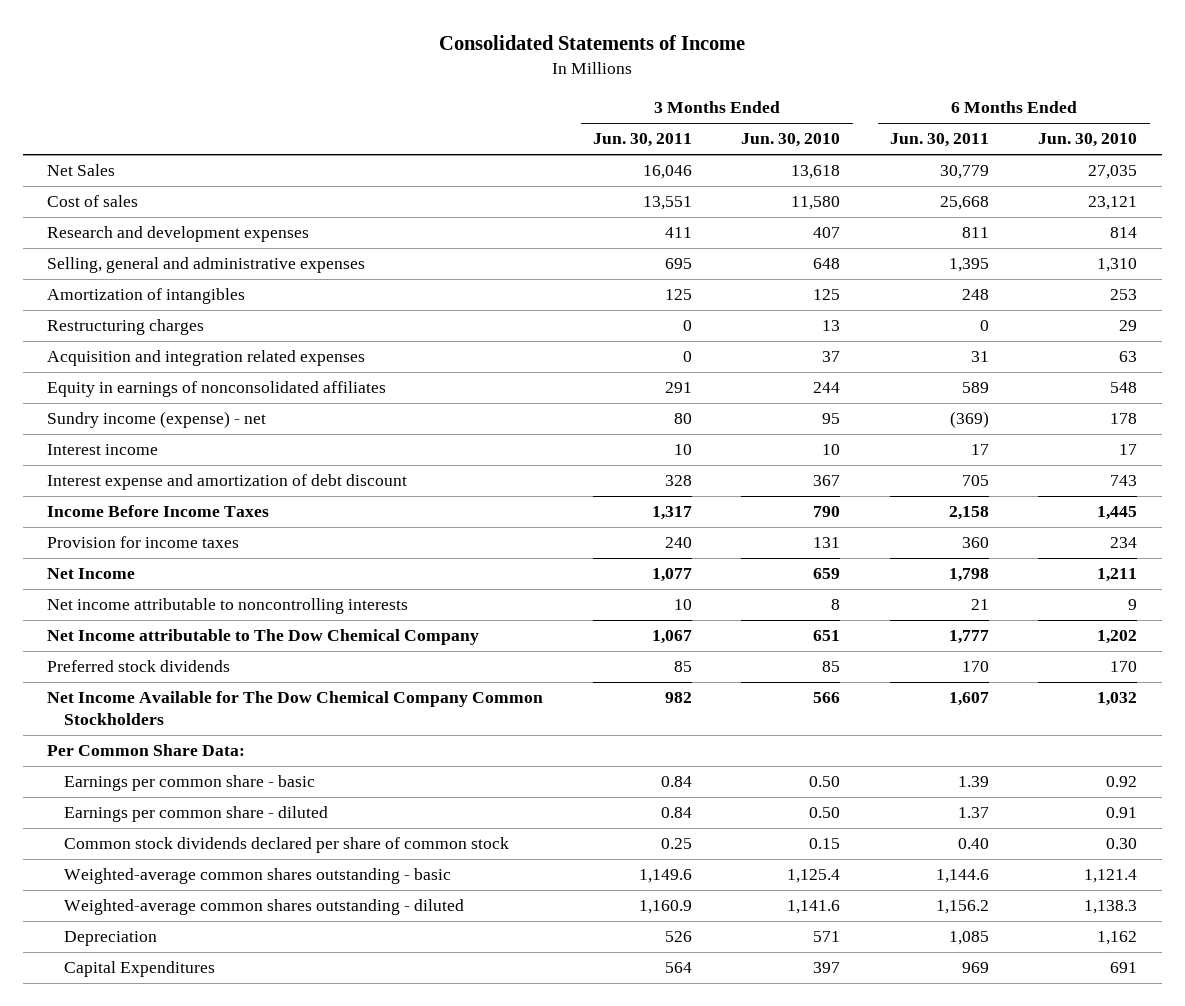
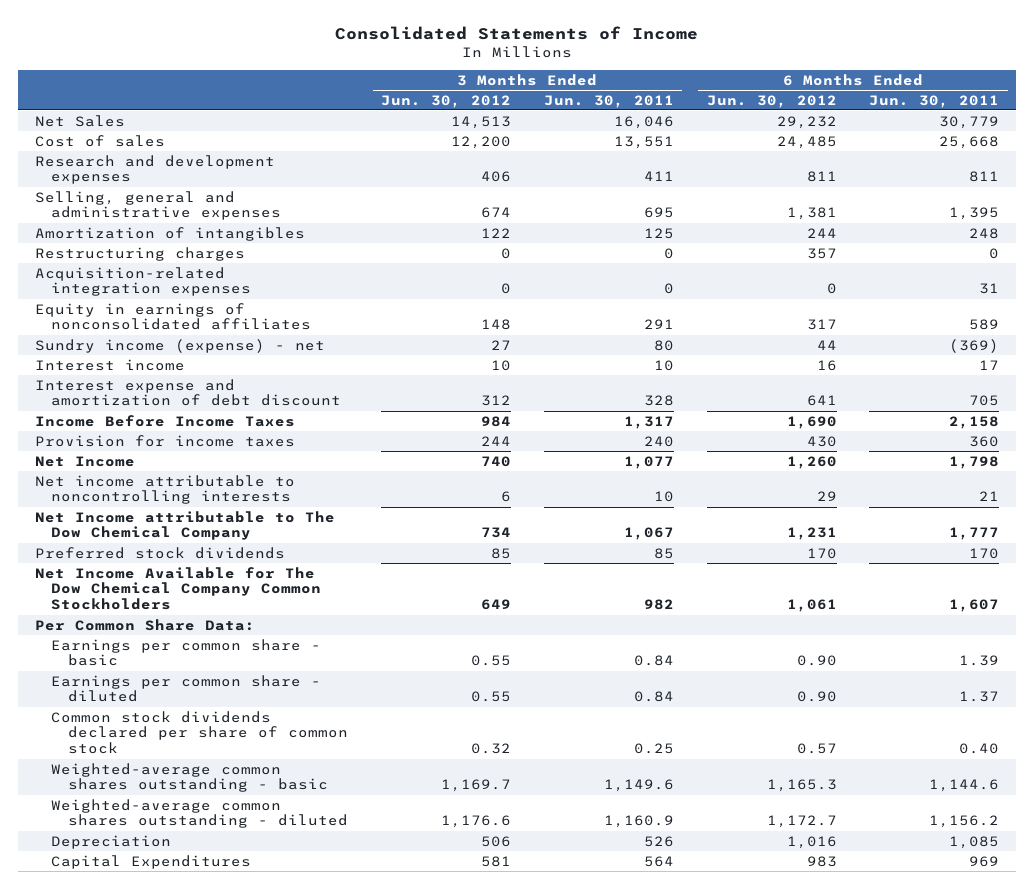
[741,133,841,148] Jun. 30, 2010 -> none
[1038,133,1138,148] Jun. 30, 2010 -> none
none -> [380,94,511,108] Jun. 30, 2012
none -> [706,94,837,108] Jun. 30, 2012
[47,350,366,367] Acquisition and integration related expenses -> [34,266,252,297] Acquisition-related integration expenses

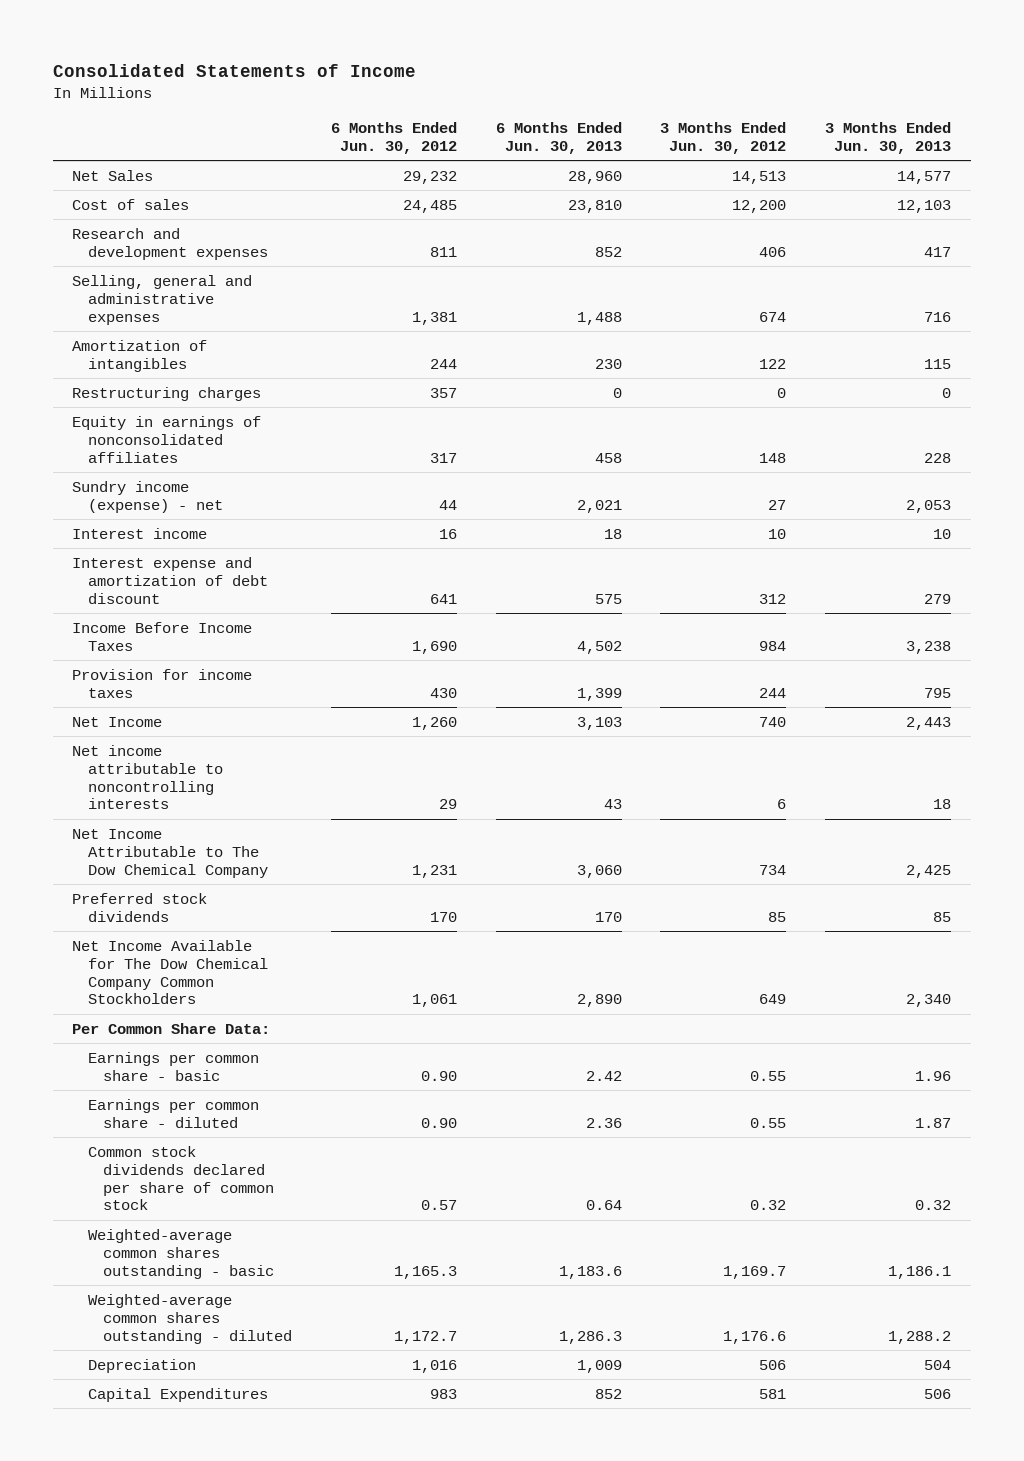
[543,94,674,108] Jun. 30, 2011 -> none
[869,94,1000,108] Jun. 30, 2011 -> none
none -> [495,121,622,154] 6 Months Ended Jun. 30, 2013
none -> [825,121,952,154] 3 Months Ended Jun. 30, 2013
[34,266,252,297] Acquisition-related integration expenses -> none
[34,510,335,541] Net Income attributable to The Dow Chemical Company -> [72,828,268,878] Net Income Attributable to The Dow Chemical Company

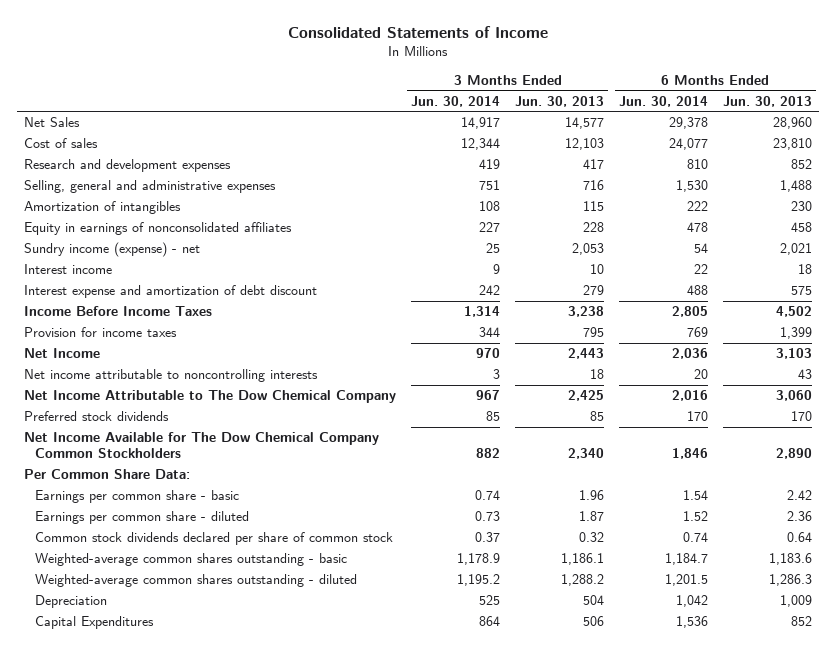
[330,121,457,154] 6 Months Ended Jun. 30, 2012 -> none
[660,121,787,154] 3 Months Ended Jun. 30, 2012 -> none
none -> [411,95,501,107] Jun. 30, 2014
none -> [618,95,708,107] Jun. 30, 2014
[72,386,262,401] Restructuring charges -> none

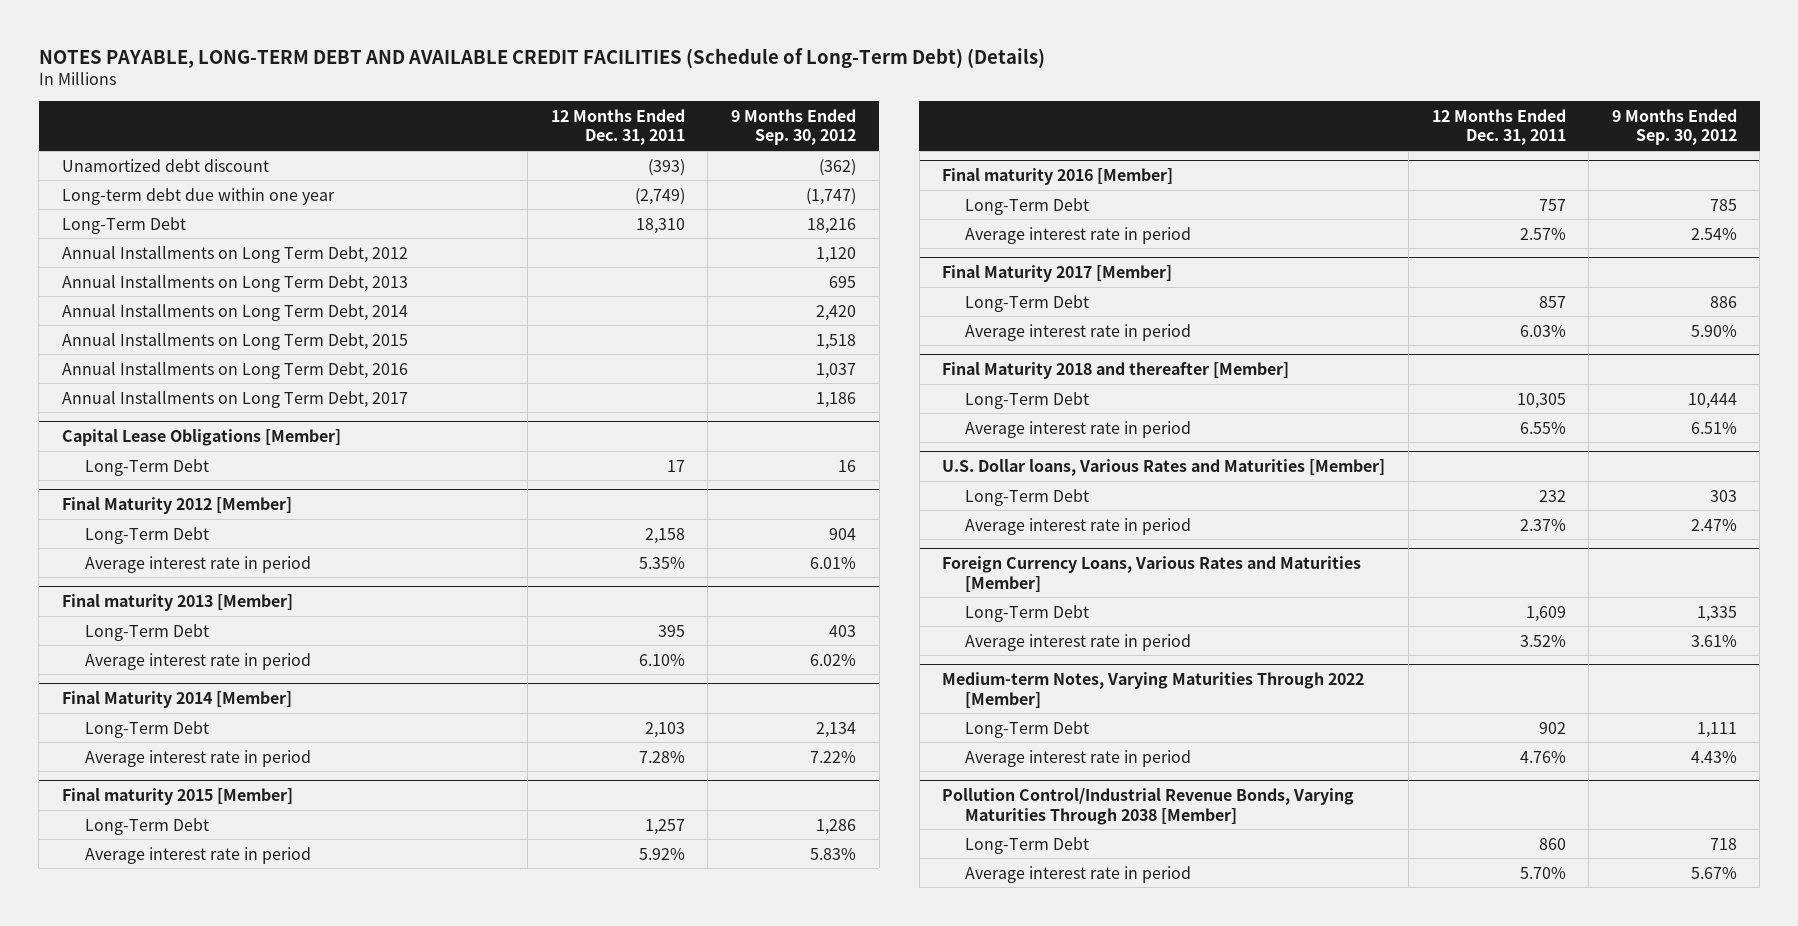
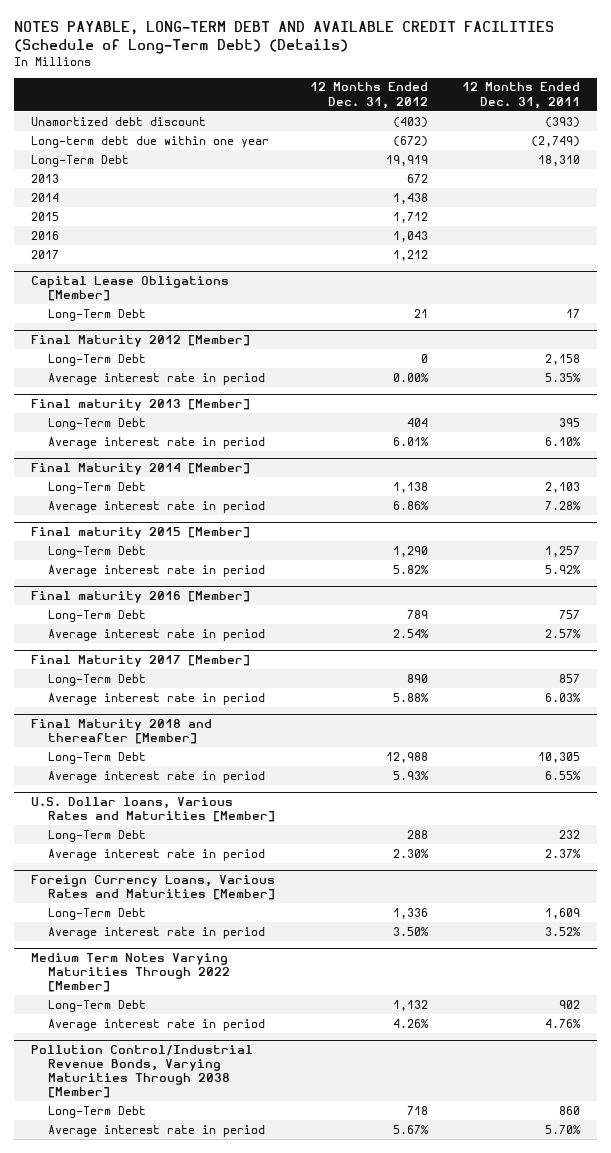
[730,108,856,146] 9 Months Ended Sep. 30, 2012 -> none
none -> [309,82,428,109] 12 Months Ended Dec. 31, 2012
[61,390,408,408] Annual Installments on Long Term Debt, 2017 -> none
[61,245,408,263] Annual Installments on Long Term Debt, 2012 -> [31,173,60,183] 2013
[61,274,408,292] Annual Installments on Long Term Debt, 2013 -> [31,192,60,202] 2014
[61,303,408,321] Annual Installments on Long Term Debt, 2014 -> [31,211,60,221] 2015
[61,332,408,350] Annual Installments on Long Term Debt, 2015 -> [31,230,60,240] 2016
[61,361,408,379] Annual Installments on Long Term Debt, 2016 -> [31,249,60,259] 2017
[942,672,1365,708] Medium-term Notes, Varying Maturities Through 2022 [Member] -> [31,952,230,993] Medium Term Notes Varying Maturities Through 2022 [Member]

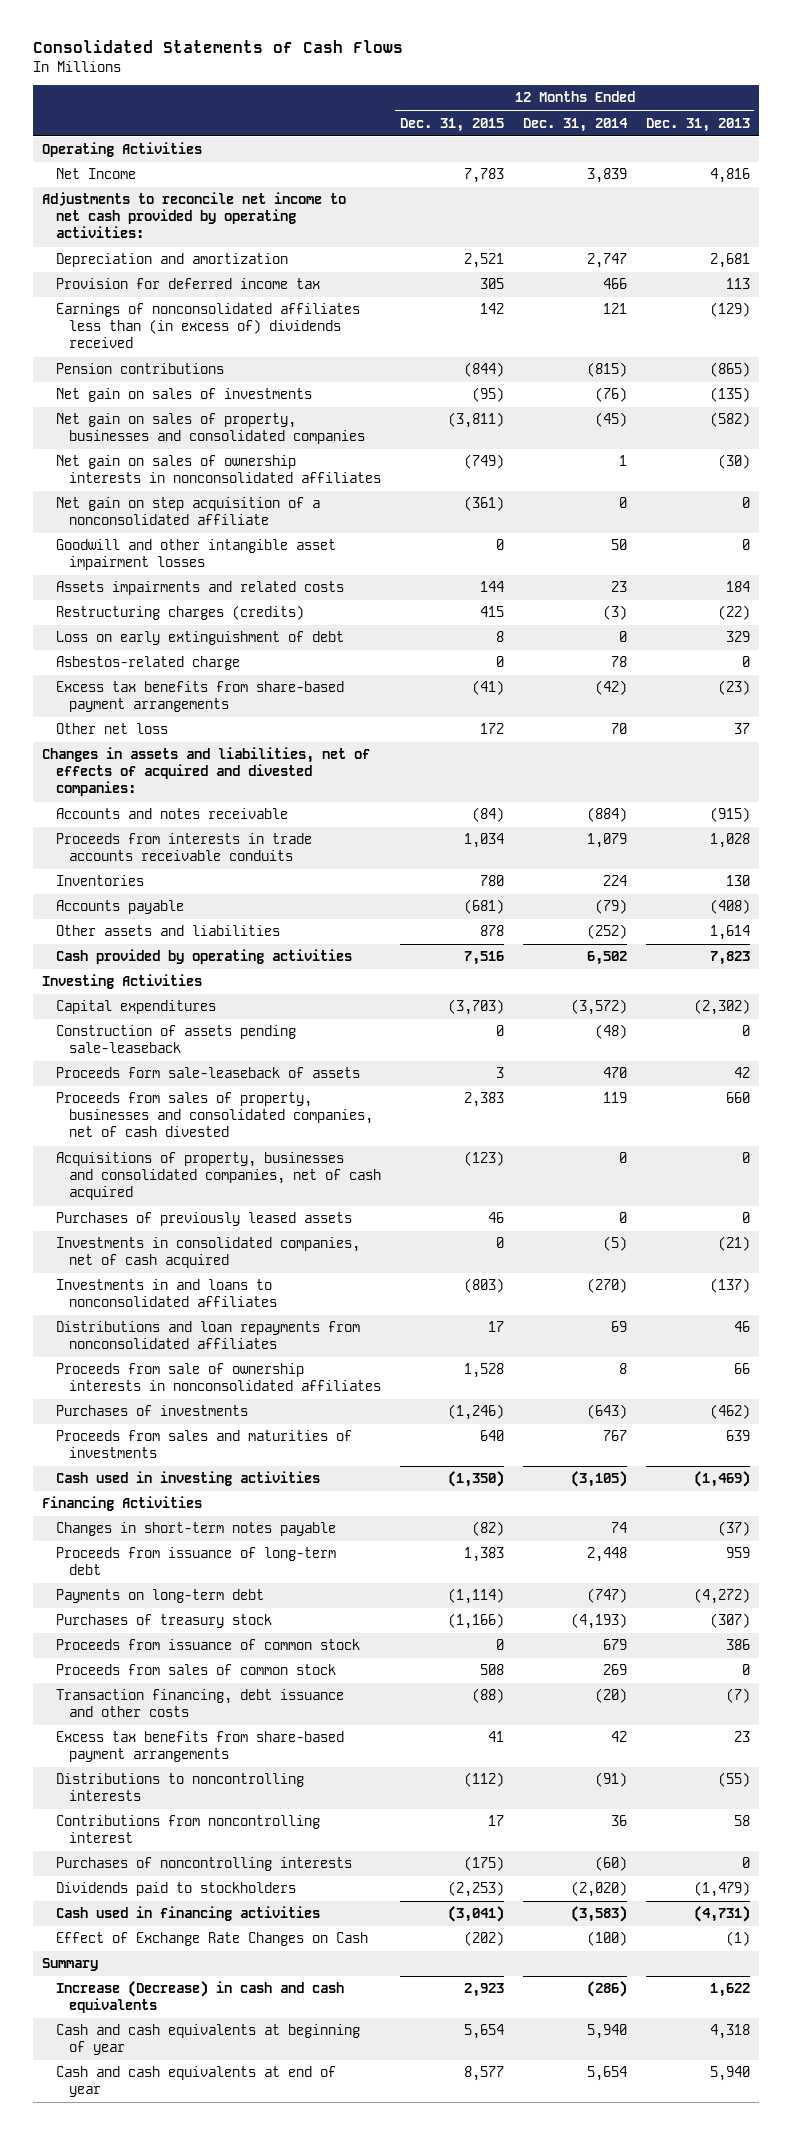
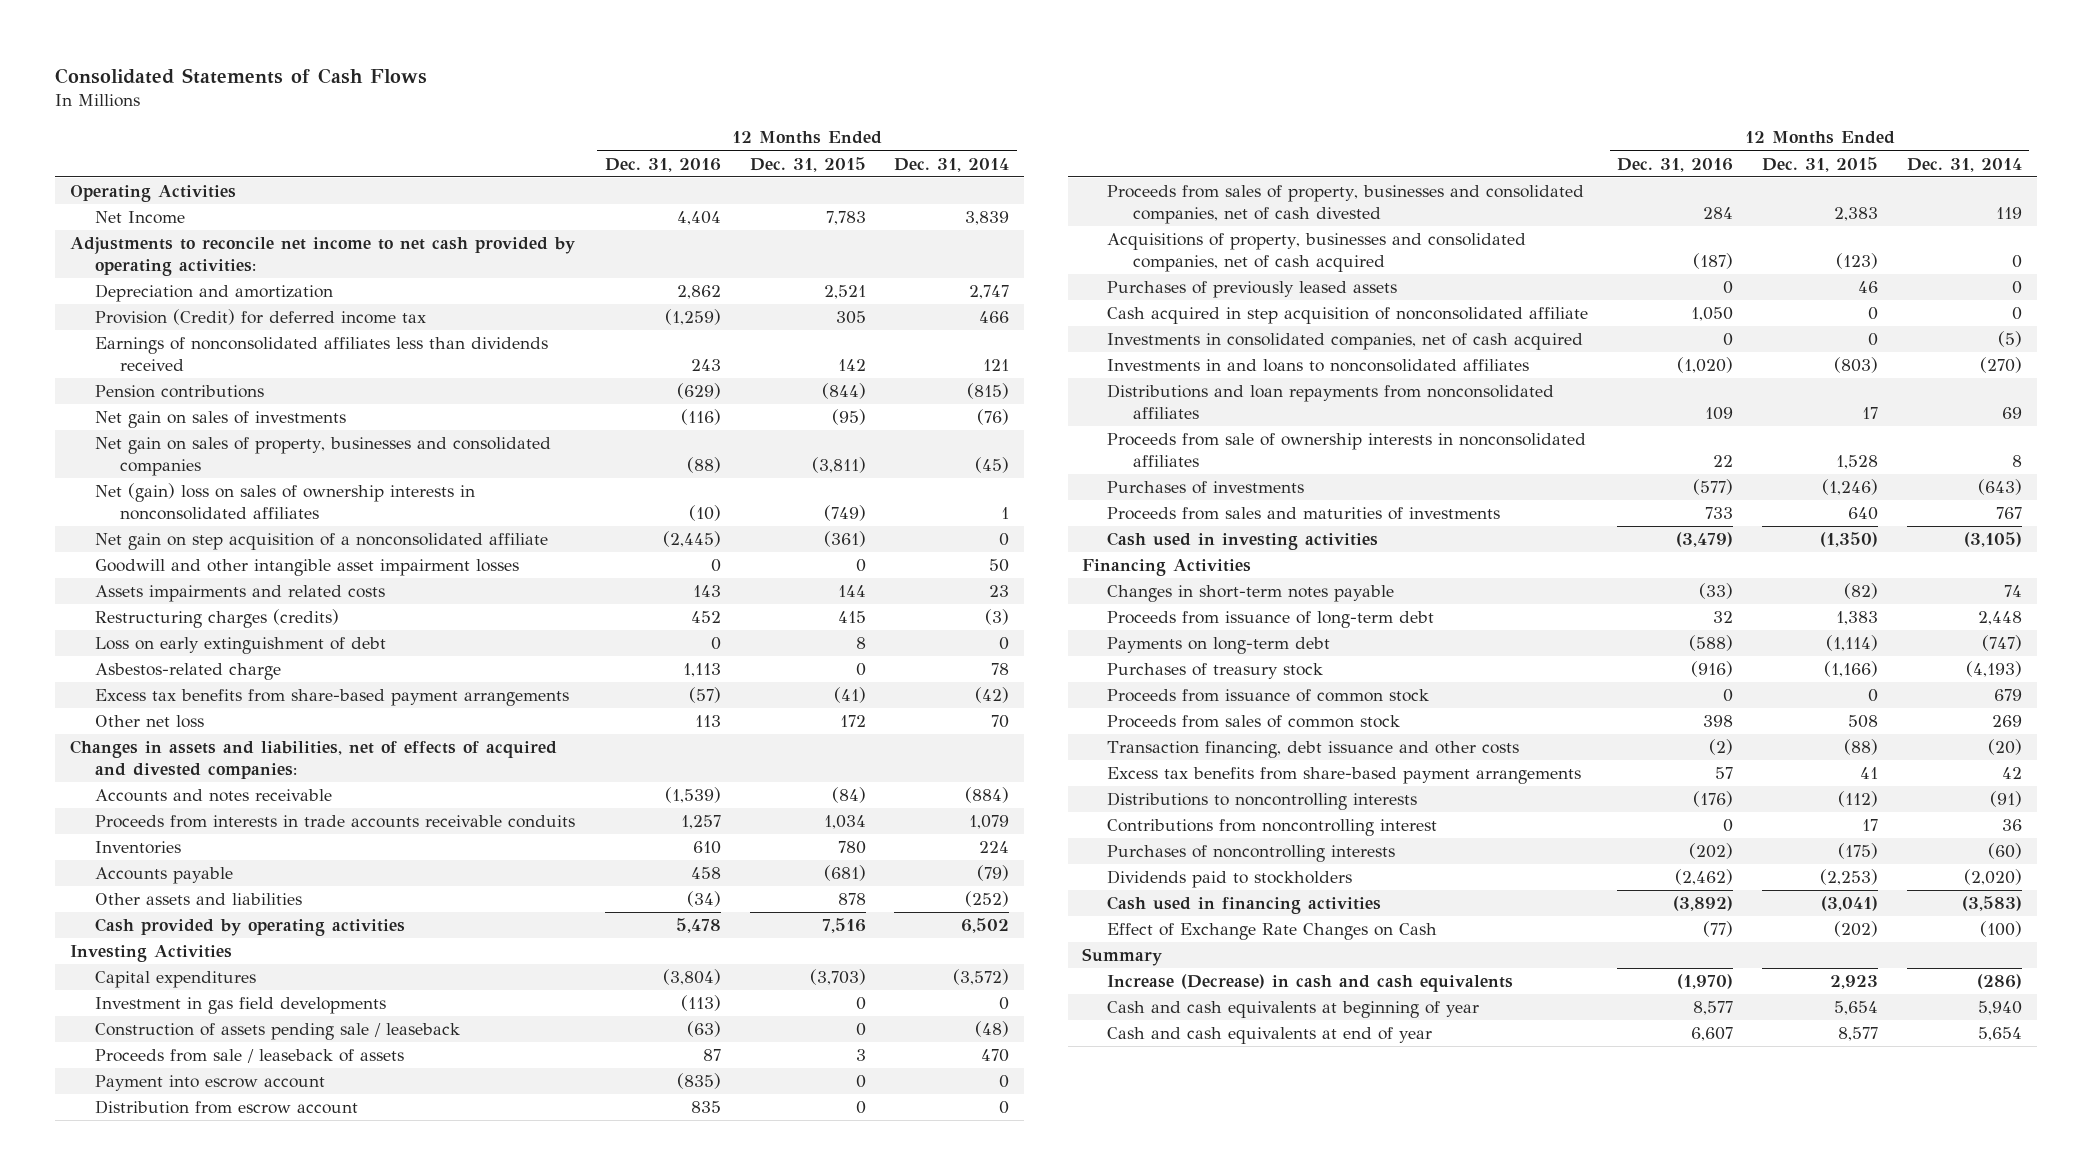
[645,117,750,132] Dec. 31, 2013 -> none
none -> [604,157,721,172] Dec. 31, 2016
[55,278,320,290] Provision for deferred income tax -> [94,309,426,326] Provision (Credit) for deferred income tax
[55,303,360,349] Earnings of nonconsolidated affiliates less than (in excess of) dividends received -> [94,337,548,372] Earnings of nonconsolidated affiliates less than dividends received
[55,455,382,484] Net gain on sales of ownership interests in nonconsolidated affiliates -> [94,483,475,521] Net (gain) loss on sales of ownership interests in nonconsolidated affiliates
none -> [94,997,386,1015] Investment in gas field developments
[55,1025,296,1054] Construction of assets pending sale-leaseback -> [94,1023,460,1041] Construction of assets pending sale / leaseback
[55,1067,360,1079] Proceeds form sale-leaseback of assets -> [94,1049,404,1064] Proceeds from sale / leaseback of assets
none -> [94,1075,325,1092] Payment into escrow account
none -> [94,1100,358,1115] Distribution from escrow account
none -> [1107,307,1589,325] Cash acquired in step acquisition of nonconsolidated affiliate

